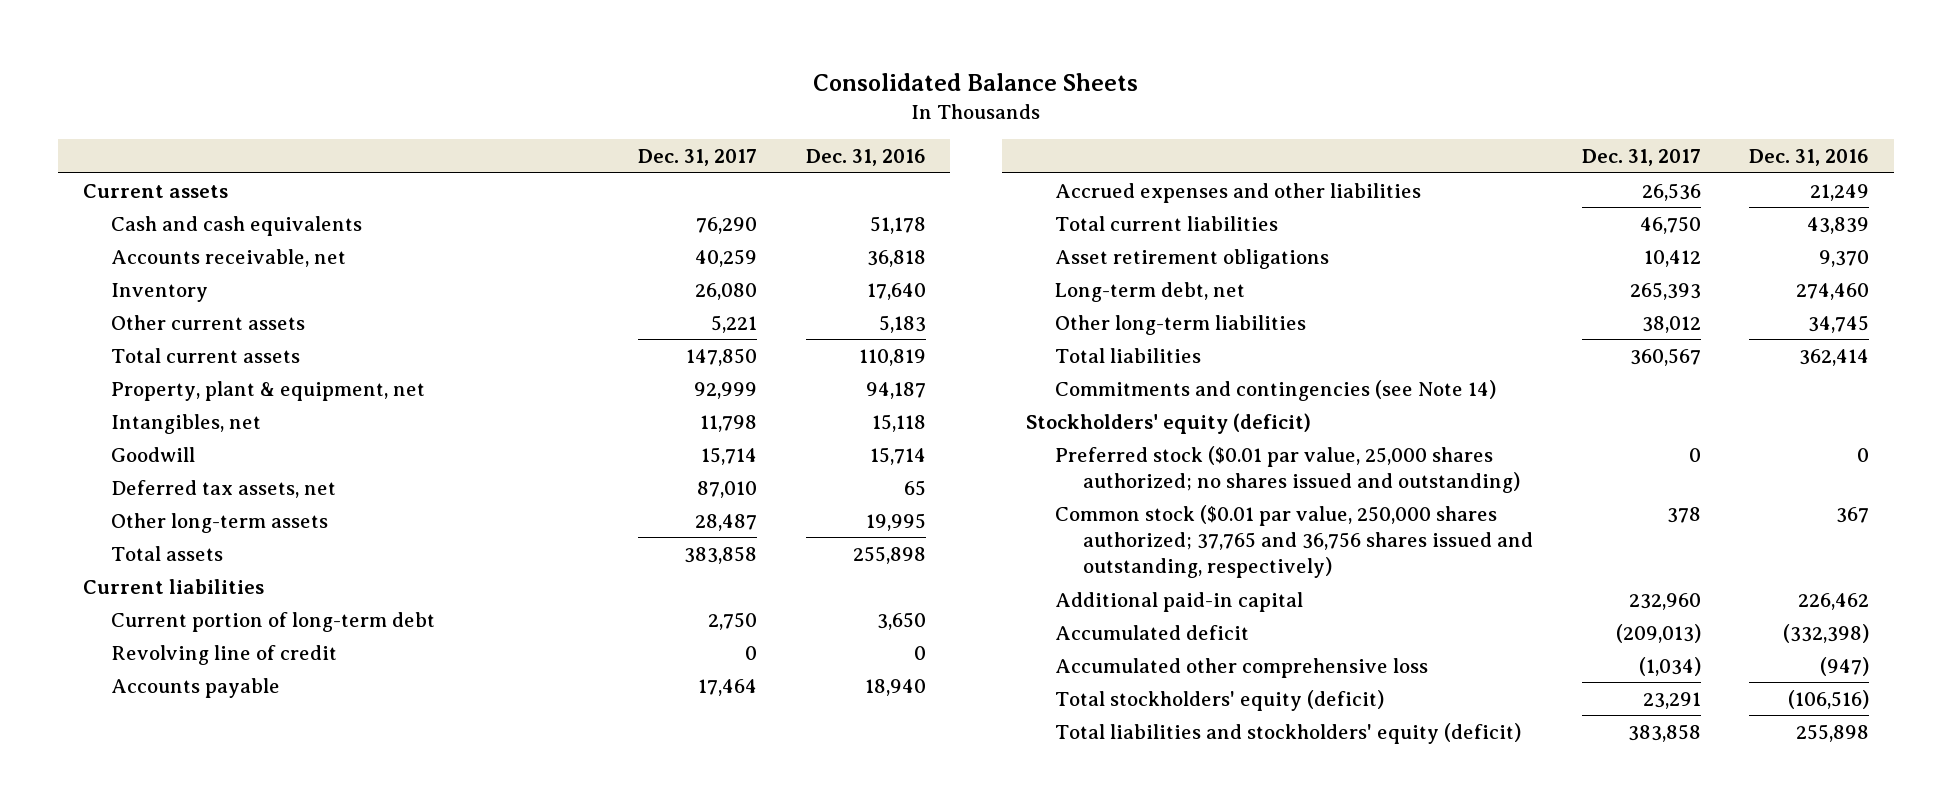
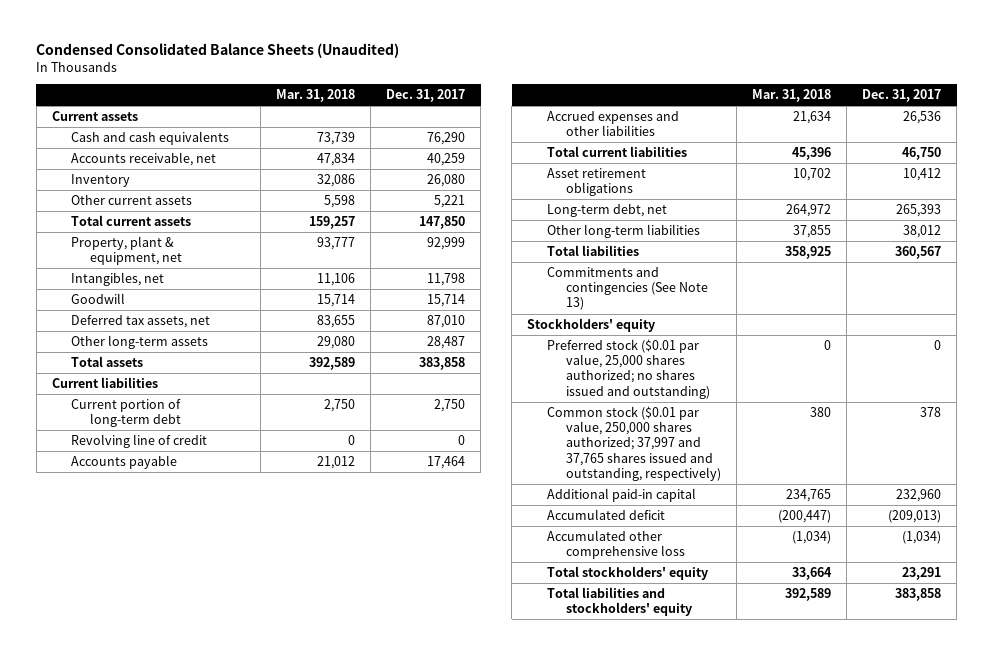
[813,72,1139,91] Consolidated Balance Sheets -> [36,43,400,59] Condensed Consolidated Balance Sheets (Unaudited)
[805,149,926,167] Dec. 31, 2016 -> none
none -> [276,89,356,103] Mar. 31, 2018
[1054,379,1496,401] Commitments and contingencies (see Note 14) -> [546,267,709,311] Commitments and contingencies (See Note 13)
[1026,412,1312,434] Stockholders' equity (deficit) -> [527,318,656,333] Stockholders' equity
[1054,504,1533,579] Common stock ($0.01 par value, 250,000 shares authorized; 37,765 and 36,756 shares issued and outstanding, respectively) -> [546,406,722,481] Common stock ($0.01 par value, 250,000 shares authorized; 37,997 and 37,765 shares issued and outstanding, respectively)
[1054,689,1384,711] Total stockholders' equity (deficit) -> [546,566,708,581] Total stockholders' equity
[1054,722,1521,744] Total liabilities and stockholders' equity (deficit) -> [546,587,693,617] Total liabilities and stockholders' equity

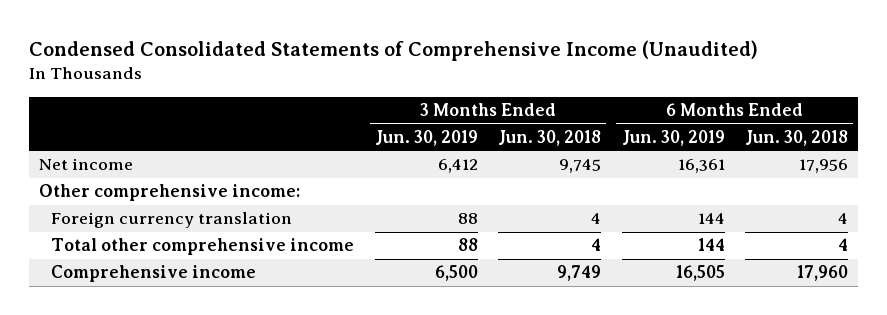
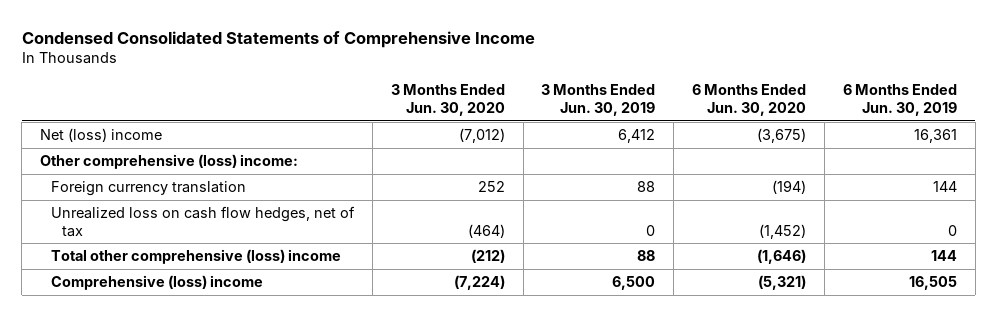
[28,39,758,61] Condensed Consolidated Statements of Comprehensive Income (Unaudited) -> [21,30,535,48] Condensed Consolidated Statements of Comprehensive Income
[498,129,602,146] Jun. 30, 2018 -> none
[744,129,848,146] Jun. 30, 2018 -> none
none -> [390,84,505,117] 3 Months Ended Jun. 30, 2020
none -> [692,84,807,117] 6 Months Ended Jun. 30, 2020
[39,158,134,171] Net income -> [40,127,163,142] Net (loss) income
[39,184,301,202] Other comprehensive income: -> [40,153,299,169] Other comprehensive (loss) income:
none -> [50,205,355,237] Unrealized loss on cash flow hedges, net of tax
[51,238,355,256] Total other comprehensive income -> [50,248,341,264] Total other comprehensive (loss) income
[51,265,257,283] Comprehensive income -> [50,274,263,290] Comprehensive (loss) income

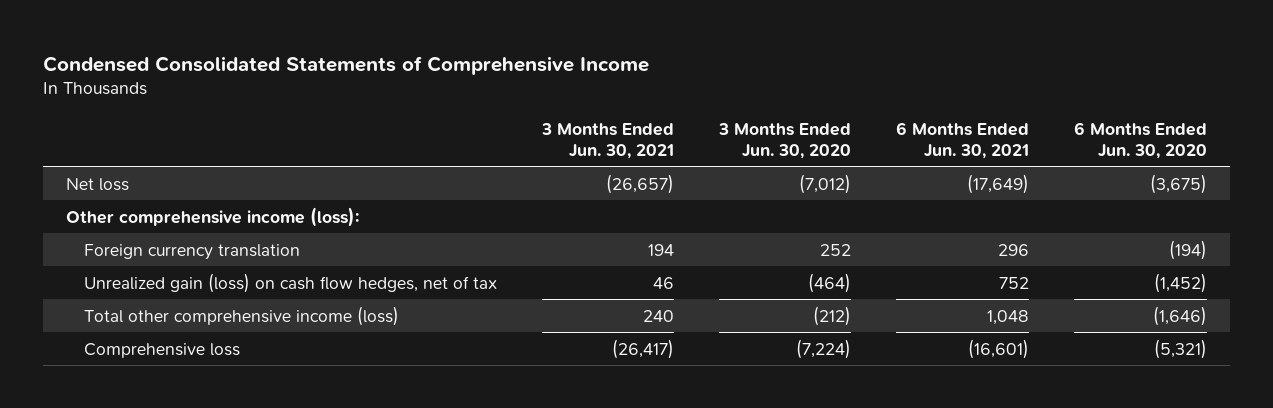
[541,84,656,117] 3 Months Ended Jun. 30, 2019 -> none
[843,84,958,117] 6 Months Ended Jun. 30, 2019 -> none
none -> [541,122,675,159] 3 Months Ended Jun. 30, 2021
none -> [896,121,1030,159] 6 Months Ended Jun. 30, 2021
[40,127,163,142] Net (loss) income -> [65,177,129,191] Net loss
[40,153,299,169] Other comprehensive (loss) income: -> [65,206,359,227] Other comprehensive income (loss):
[50,205,355,237] Unrealized loss on cash flow hedges, net of tax -> [84,272,498,293] Unrealized gain (loss) on cash flow hedges, net of tax
[50,248,341,264] Total other comprehensive (loss) income -> [84,305,400,326] Total other comprehensive income (loss)
[50,274,263,290] Comprehensive (loss) income -> [84,342,241,358] Comprehensive loss

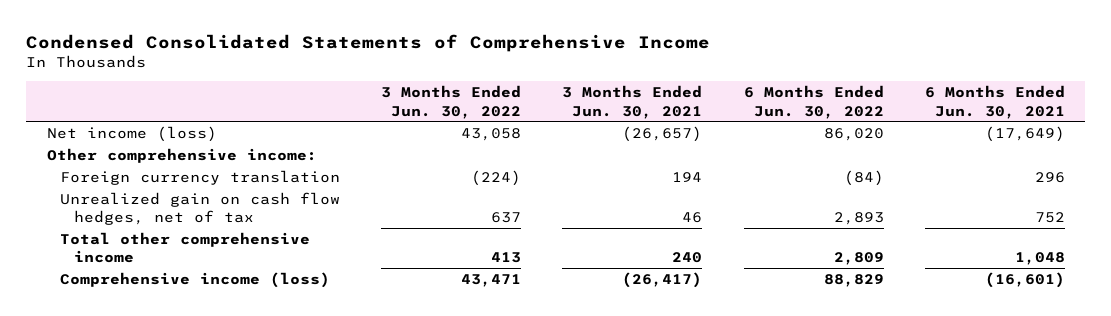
[718,122,852,159] 3 Months Ended Jun. 30, 2020 -> none
[1074,121,1208,159] 6 Months Ended Jun. 30, 2020 -> none
none -> [381,85,522,119] 3 Months Ended Jun. 30, 2022
none -> [743,85,884,119] 6 Months Ended Jun. 30, 2022
[65,177,129,191] Net loss -> [46,125,217,142] Net income (loss)
[65,206,359,227] Other comprehensive income (loss): -> [46,147,317,163] Other comprehensive income:
[84,272,498,293] Unrealized gain (loss) on cash flow hedges, net of tax -> [60,191,341,226] Unrealized gain on cash flow hedges, net of tax
[84,305,400,326] Total other comprehensive income (loss) -> [60,231,311,264] Total other comprehensive income
[84,342,241,358] Comprehensive loss -> [60,271,331,288] Comprehensive income (loss)

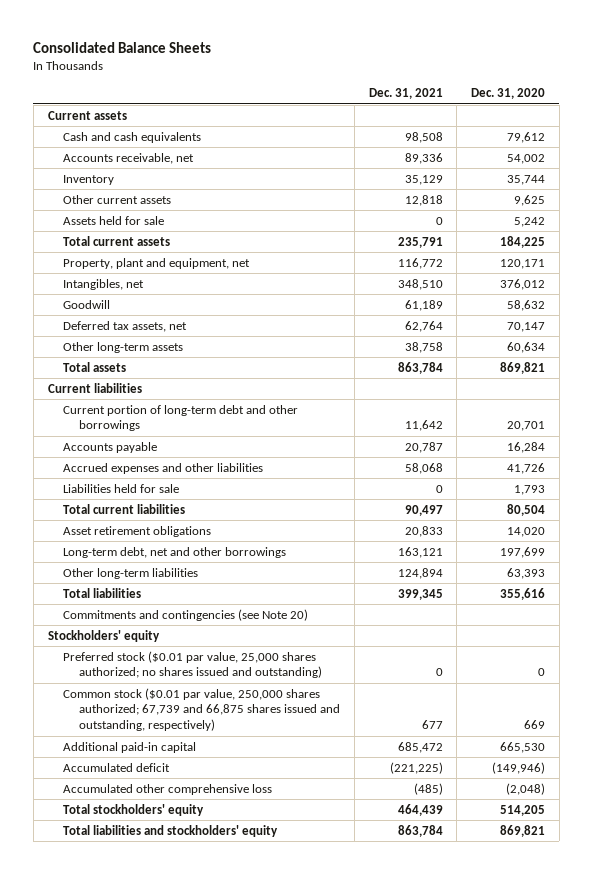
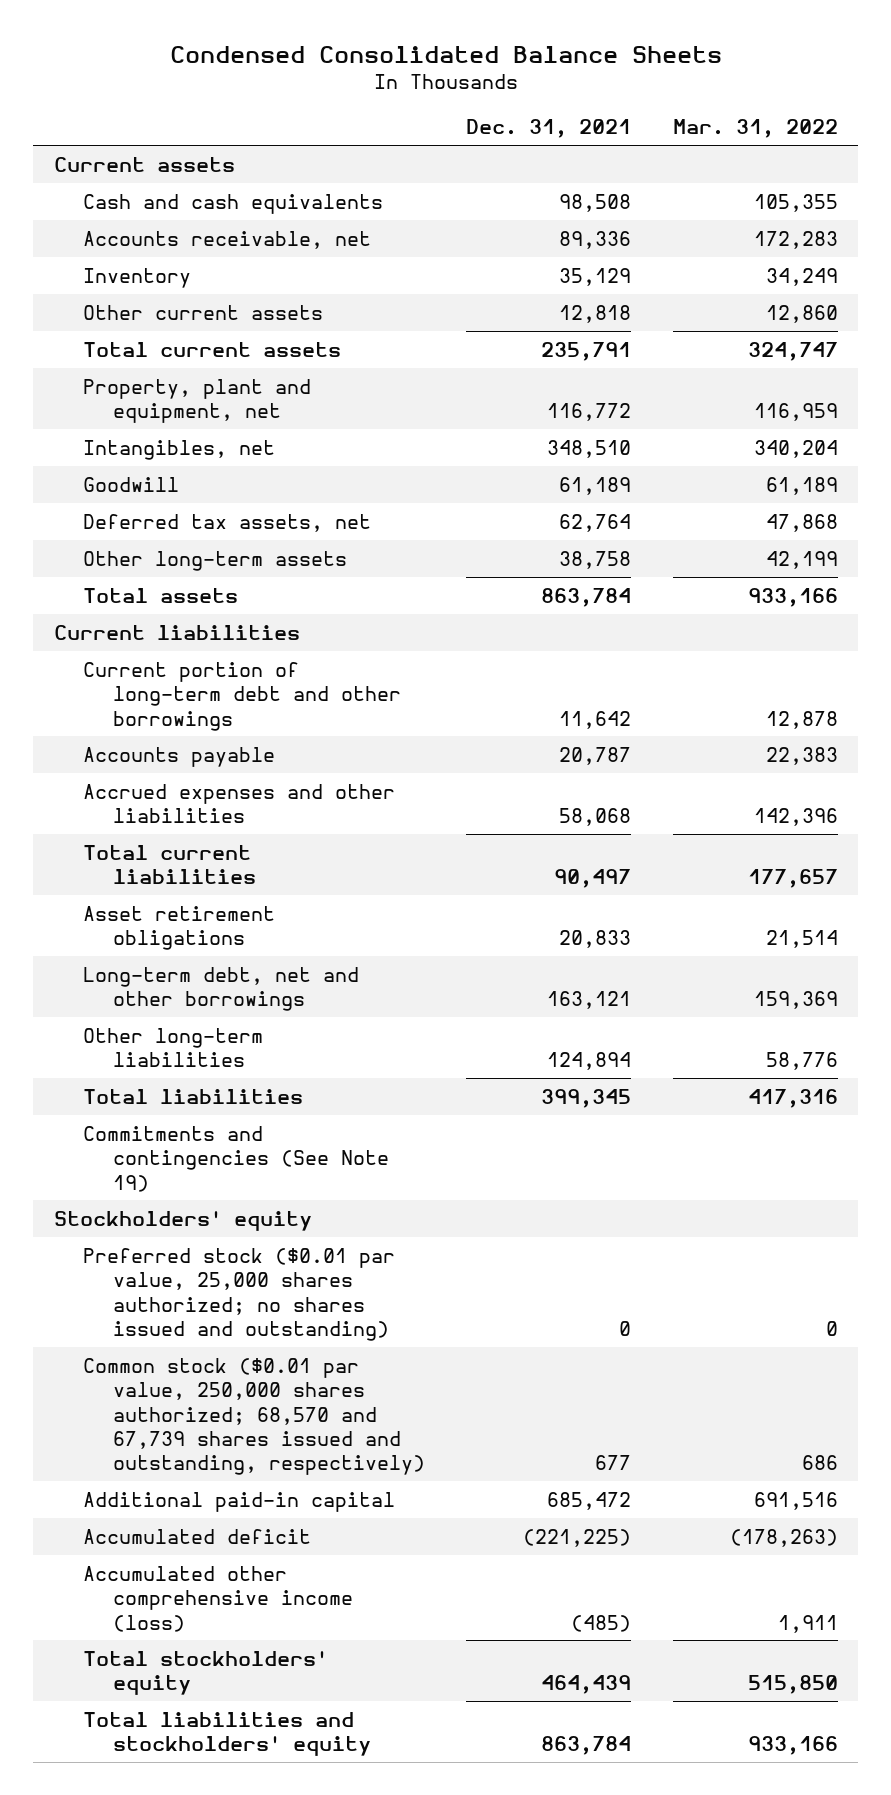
[33,41,212,53] Consolidated Balance Sheets -> [169,46,722,64] Condensed Consolidated Balance Sheets
[471,88,546,100] Dec. 31, 2020 -> none
none -> [672,119,838,139] Mar. 31, 2022
[63,215,165,225] Assets held for sale -> none
[63,483,180,493] Liabilities held for sale -> none
[63,608,309,621] Commitments and contingencies (see Note 20) -> [83,1125,390,1192] Commitments and contingencies (See Note 19)
[63,687,341,732] Common stock ($0.01 par value, 250,000 shares authorized; 67,739 and 66,875 shares issued and outstanding, respectively) -> [83,1357,426,1476] Common stock ($0.01 par value, 250,000 shares authorized; 68,570 and 67,739 shares issued and outstanding, respectively)
[63,783,273,795] Accumulated other comprehensive loss -> [83,1565,354,1632] Accumulated other comprehensive income (loss)

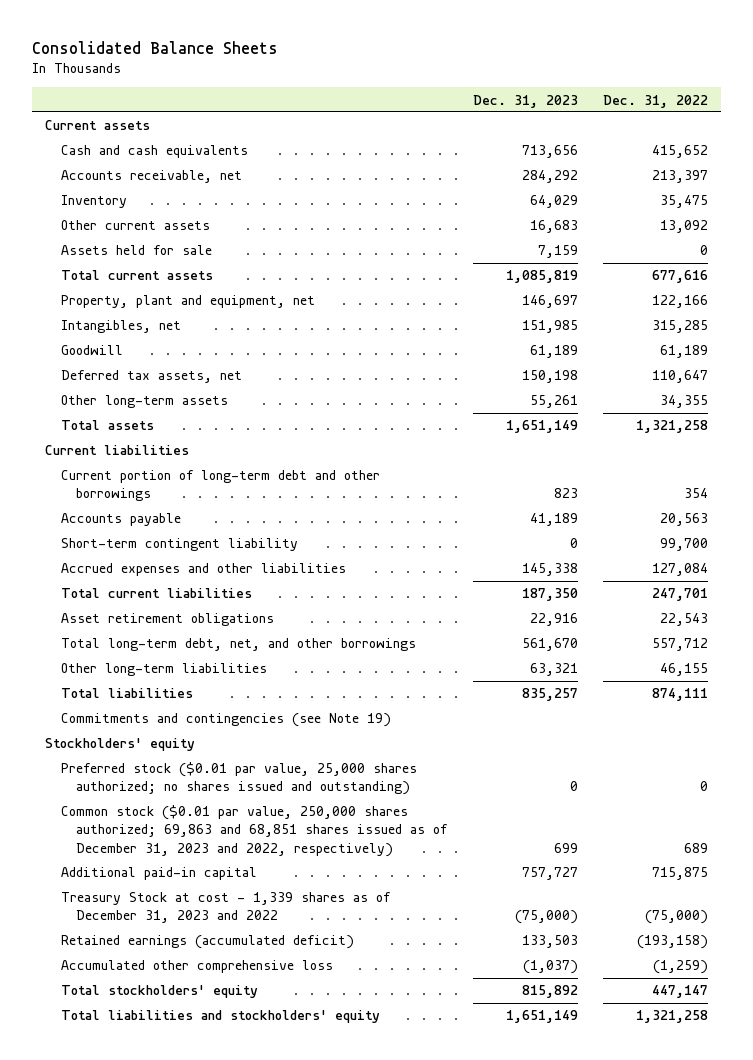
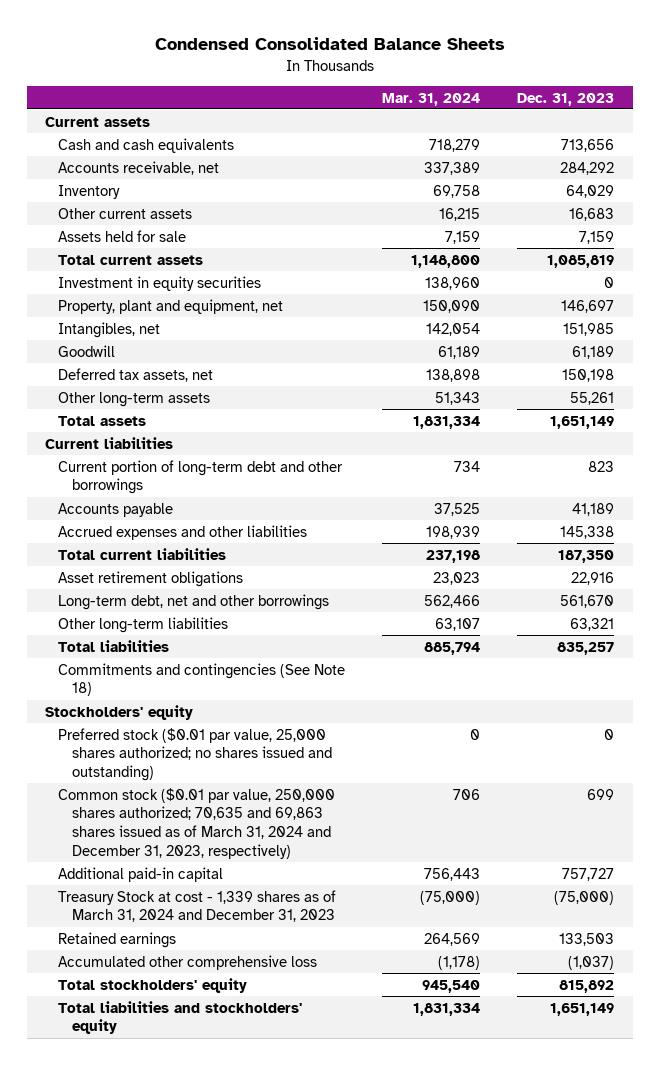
[32,41,279,55] Consolidated Balance Sheets -> [154,37,505,51] Condensed Consolidated Balance Sheets
[603,94,709,108] Dec. 31, 2022 -> none
none -> [382,92,481,106] Mar. 31, 2024
none -> [58,275,262,291] Investment in equity securities
[60,538,298,552] Short-term contingent liability -> none
[60,638,416,652] Total long-term debt, net, and other borrowings -> [58,593,330,610] Long-term debt, net and other borrowings
[60,713,391,728] Commitments and contingencies (see Note 19) -> [58,662,346,697] Commitments and contingencies (See Note 18)
[60,805,449,857] Common stock ($0.01 par value, 250,000 shares authorized; 69,863 and 68,851 shares issued as of December 31, 2023 and 2022, respectively) -> [58,787,336,859] Common stock ($0.01 par value, 250,000 shares authorized; 70,635 and 69,863 shares issued as of March 31, 2024 and December 31, 2023, respectively)
[60,892,391,924] Treasury Stock at cost - 1,339 shares as of December 31, 2023 and 2022 -> [58,889,337,923] Treasury Stock at cost - 1,339 shares as of March 31, 2024 and December 31, 2023
[60,935,354,950] Retained earnings (accumulated deficit) -> [58,931,177,948] Retained earnings

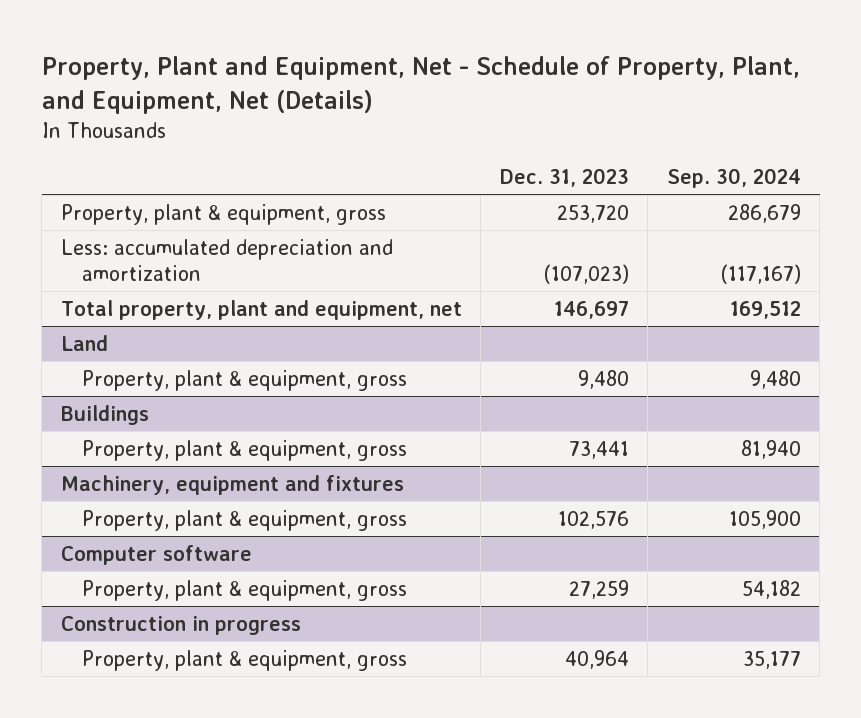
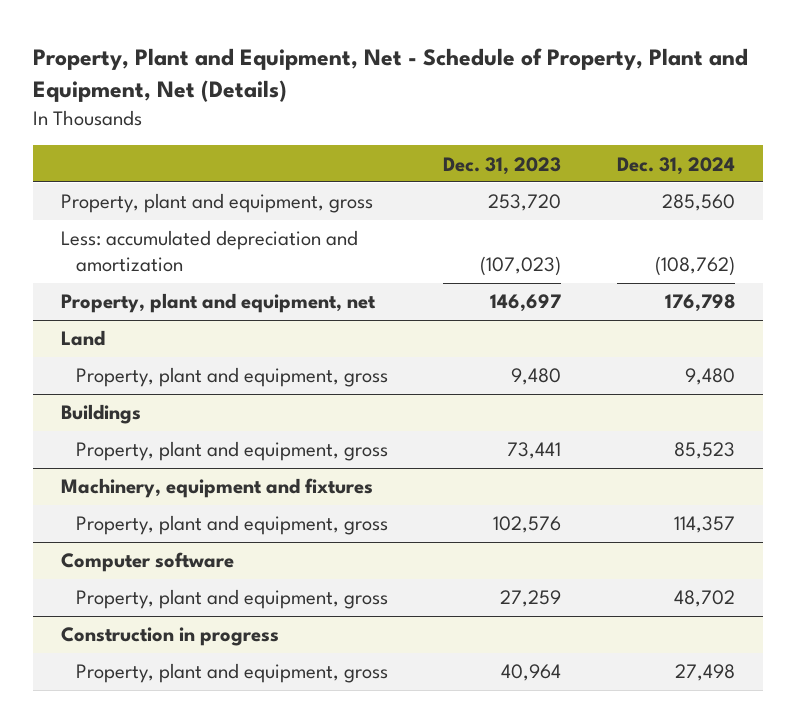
[41,56,800,114] Property, Plant and Equipment, Net - Schedule of Property, Plant, and Equipment, Net (Details) -> [33,48,749,103] Property, Plant and Equipment, Net - Schedule of Property, Plant and Equipment, Net (Details)
[666,168,801,189] Sep. 30, 2024 -> none
none -> [616,156,735,175] Dec. 31, 2024
[60,203,386,225] Property, plant & equipment, gross -> [61,193,374,214] Property, plant and equipment, gross
[60,299,462,320] Total property, plant and equipment, net -> [61,293,377,314] Property, plant and equipment, net
[81,369,407,391] Property, plant & equipment, gross -> [75,367,388,388] Property, plant and equipment, gross
[81,439,407,461] Property, plant & equipment, gross -> [75,441,388,462] Property, plant and equipment, gross
[81,509,407,531] Property, plant & equipment, gross -> [75,515,388,536] Property, plant and equipment, gross
[81,579,407,601] Property, plant & equipment, gross -> [75,589,388,610] Property, plant and equipment, gross
[81,649,407,671] Property, plant & equipment, gross -> [75,663,388,684] Property, plant and equipment, gross

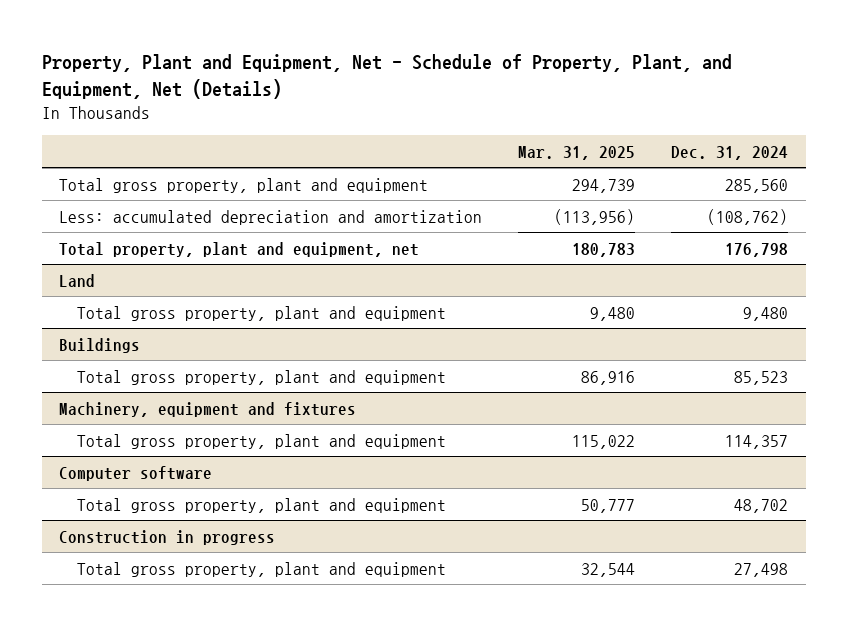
[33,48,749,103] Property, Plant and Equipment, Net - Schedule of Property, Plant and Equipment, Net (Details) -> [41,54,732,99] Property, Plant and Equipment, Net - Schedule of Property, Plant, and Equipment, Net (Details)
[443,156,562,175] Dec. 31, 2023 -> none
none -> [518,145,636,160] Mar. 31, 2025
[61,193,374,214] Property, plant and equipment, gross -> [59,177,429,193] Total gross property, plant and equipment
[61,293,377,314] Property, plant and equipment, net -> [59,241,420,257] Total property, plant and equipment, net
[75,367,388,388] Property, plant and equipment, gross -> [76,305,446,321] Total gross property, plant and equipment
[75,441,388,462] Property, plant and equipment, gross -> [76,369,446,385] Total gross property, plant and equipment
[75,515,388,536] Property, plant and equipment, gross -> [76,433,446,449] Total gross property, plant and equipment
[75,589,388,610] Property, plant and equipment, gross -> [76,497,446,513] Total gross property, plant and equipment
[75,663,388,684] Property, plant and equipment, gross -> [76,561,446,577] Total gross property, plant and equipment

